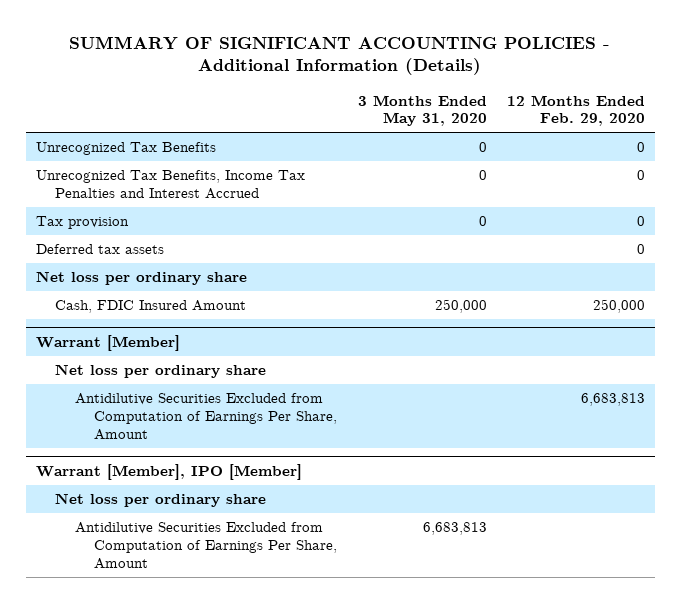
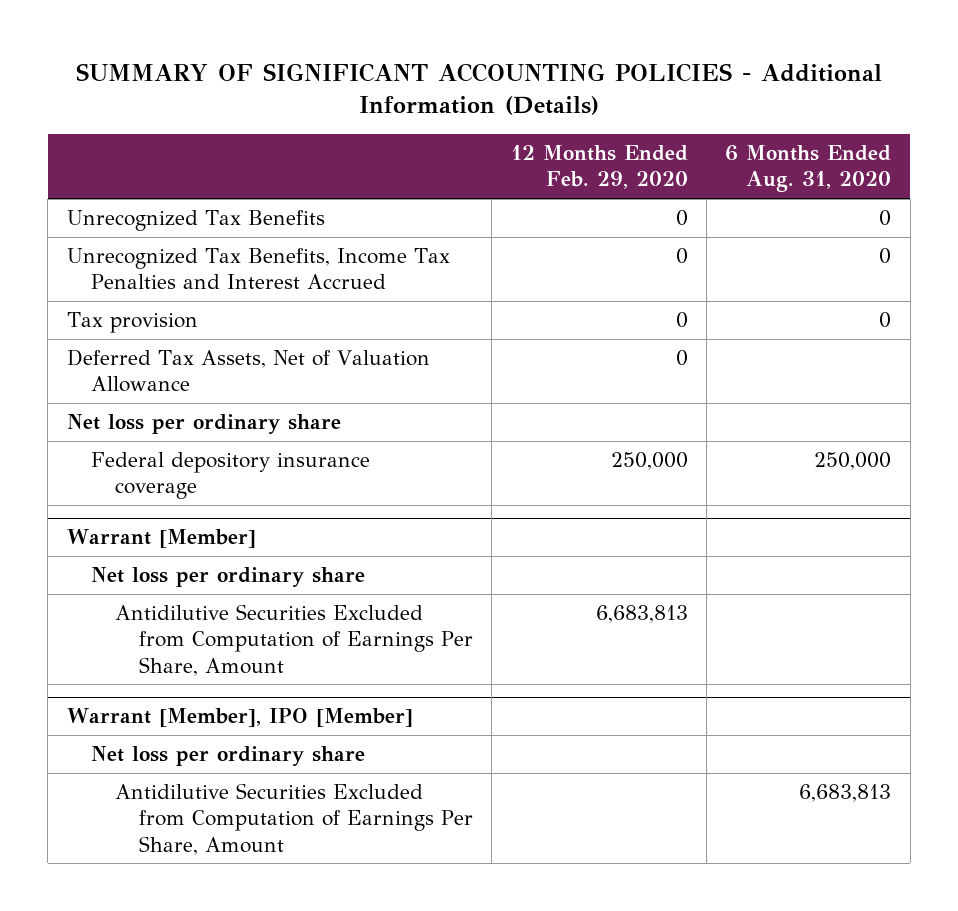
[357,94,487,127] 3 Months Ended May 31, 2020 -> none
none -> [725,145,892,193] 6 Months Ended Aug. 31, 2020
[35,244,164,255] Deferred tax assets -> [66,349,430,393] Deferred Tax Assets, Net of Valuation Allowance
[55,300,247,314] Cash, FDIC Insured Amount -> [90,452,370,500] Federal depository insurance coverage

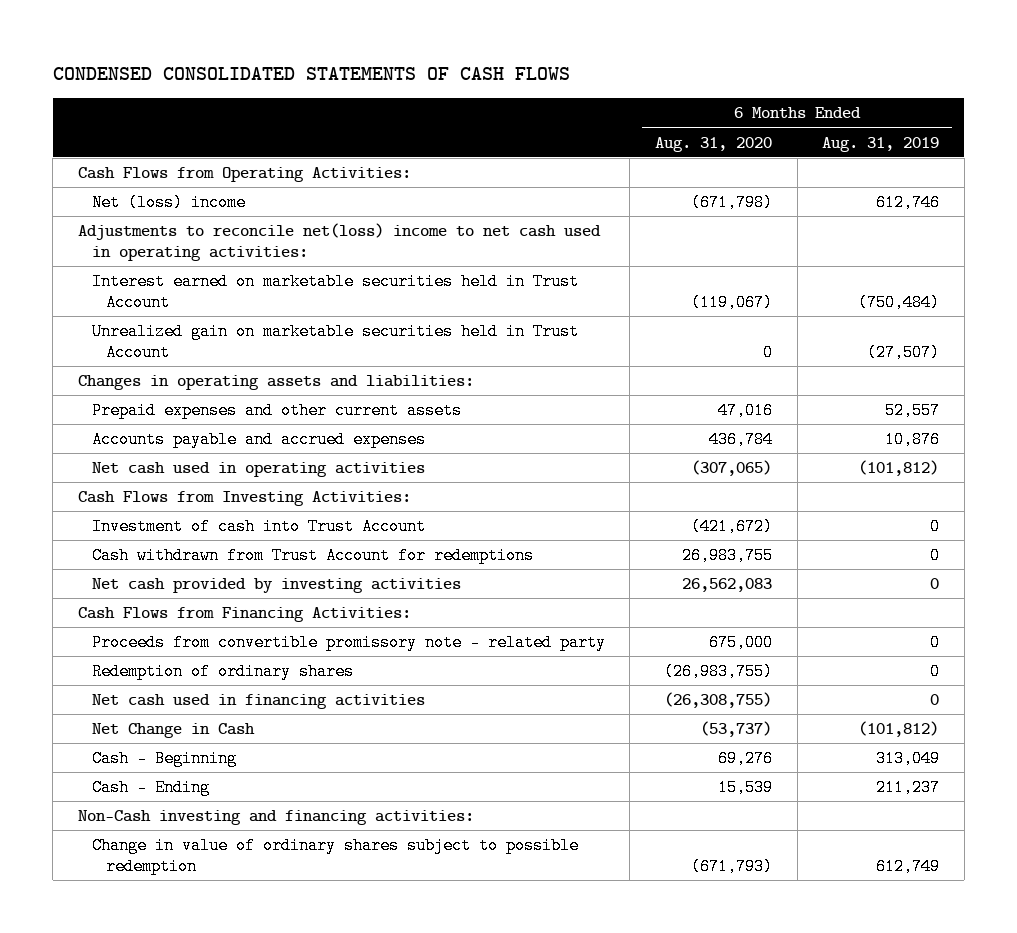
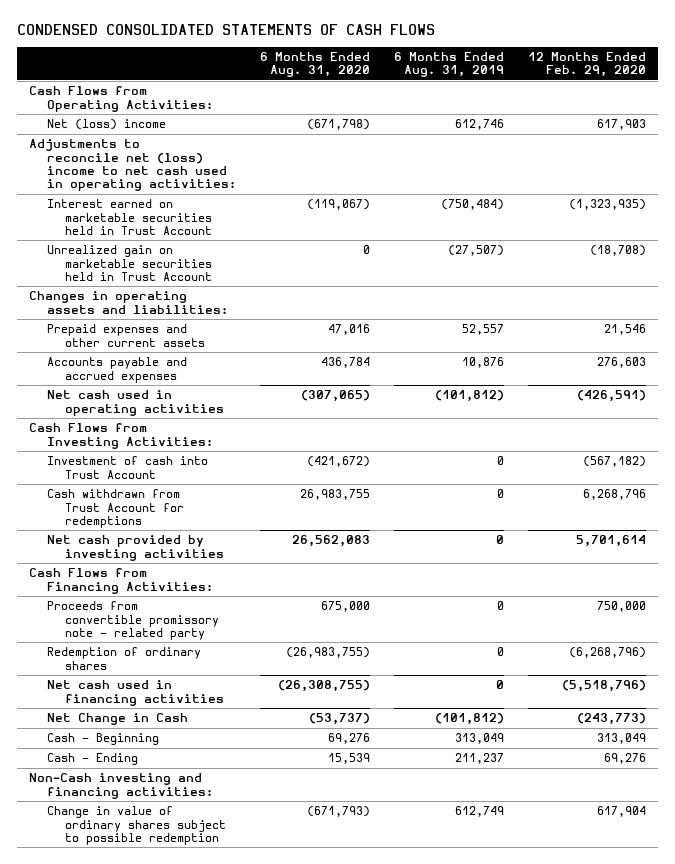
none -> [528,51,647,78] 12 Months Ended Feb. 29, 2020
[77,223,601,261] Adjustments to reconcile net(loss) income to net cash used in operating activities: -> [29,139,236,192] Adjustments to reconcile net (loss) income to net cash used in operating activities:

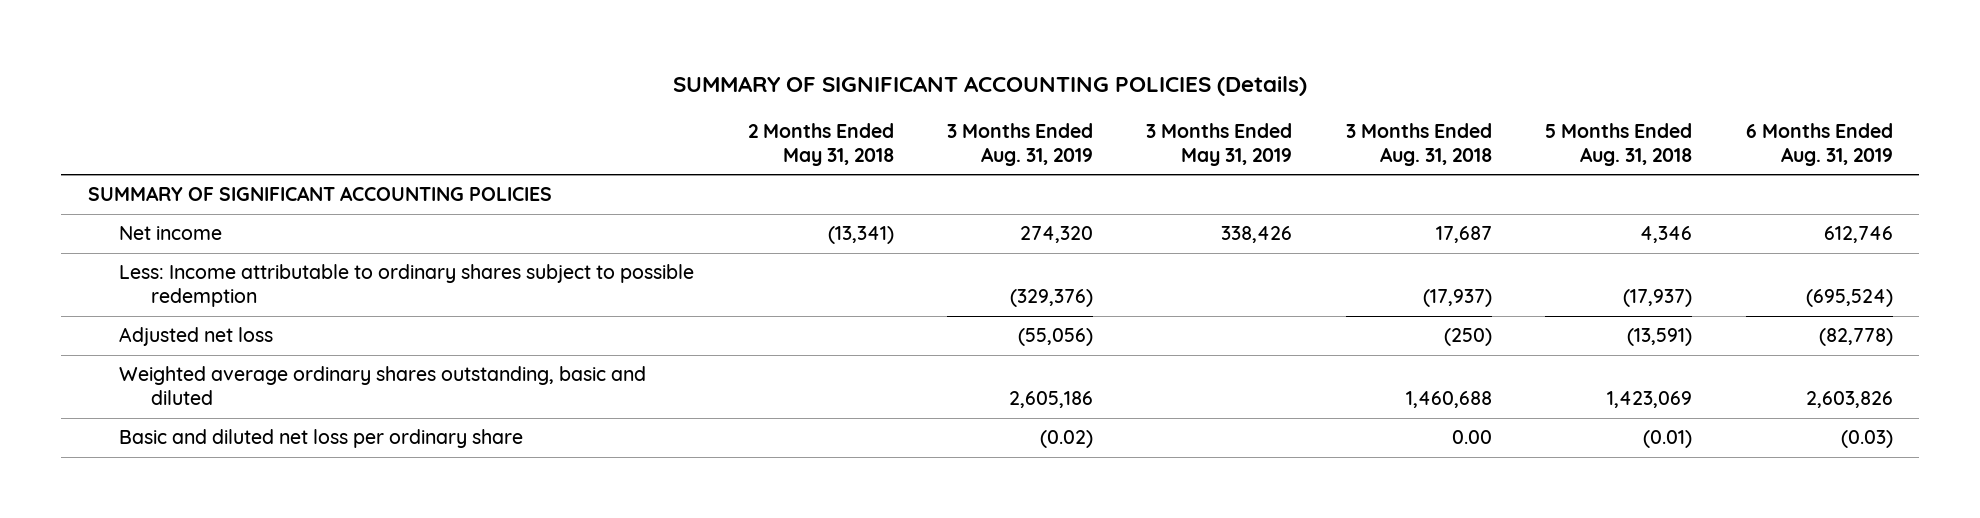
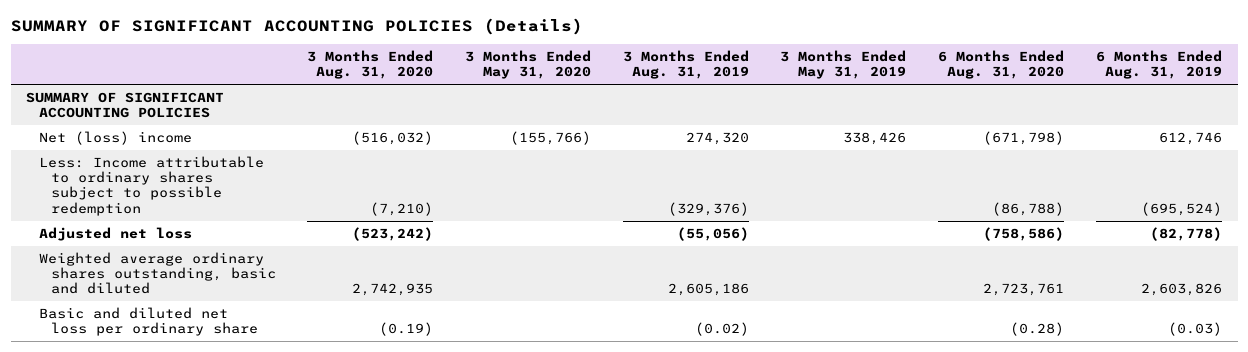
[747,122,894,166] 2 Months Ended May 31, 2018 -> none
[1345,122,1492,166] 3 Months Ended Aug. 31, 2018 -> none
[1545,122,1693,166] 5 Months Ended Aug. 31, 2018 -> none
none -> [307,50,434,80] 3 Months Ended Aug. 31, 2020
none -> [465,50,592,80] 3 Months Ended May 31, 2020
none -> [938,50,1065,80] 6 Months Ended Aug. 31, 2020
[119,226,223,241] Net income -> [38,131,192,146] Net (loss) income

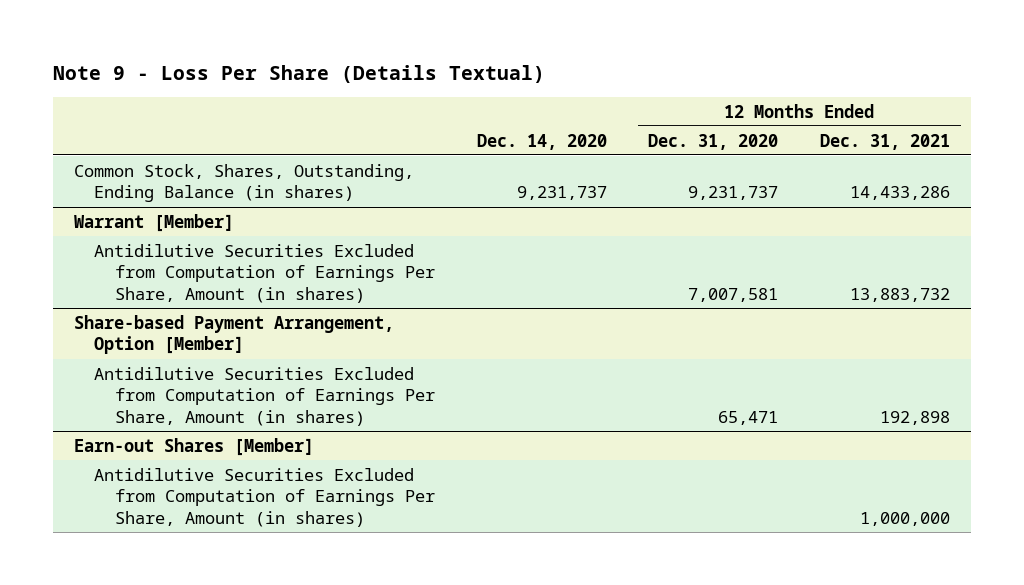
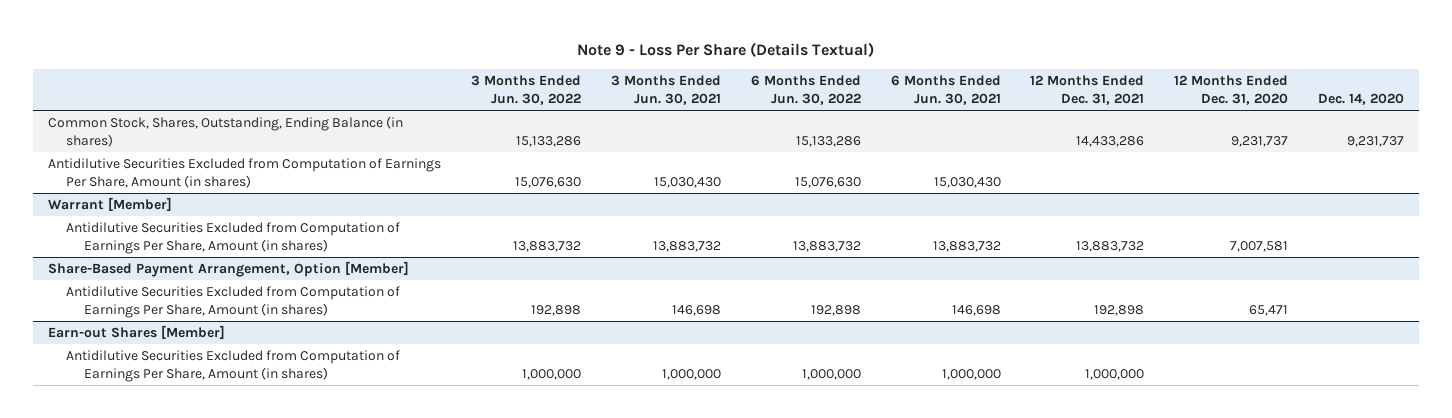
none -> [471,74,582,105] 3 Months Ended Jun. 30, 2022
none -> [610,74,721,105] 3 Months Ended Jun. 30, 2021
none -> [750,74,861,105] 6 Months Ended Jun. 30, 2022
none -> [890,74,1001,105] 6 Months Ended Jun. 30, 2021
none -> [48,158,442,188] Antidilutive Securities Excluded from Computation of Earnings Per Share, Amount (in shares)
[73,314,394,355] Share-based Payment Arrangement, Option [Member] -> [48,261,410,278] Share-Based Payment Arrangement, Option [Member]

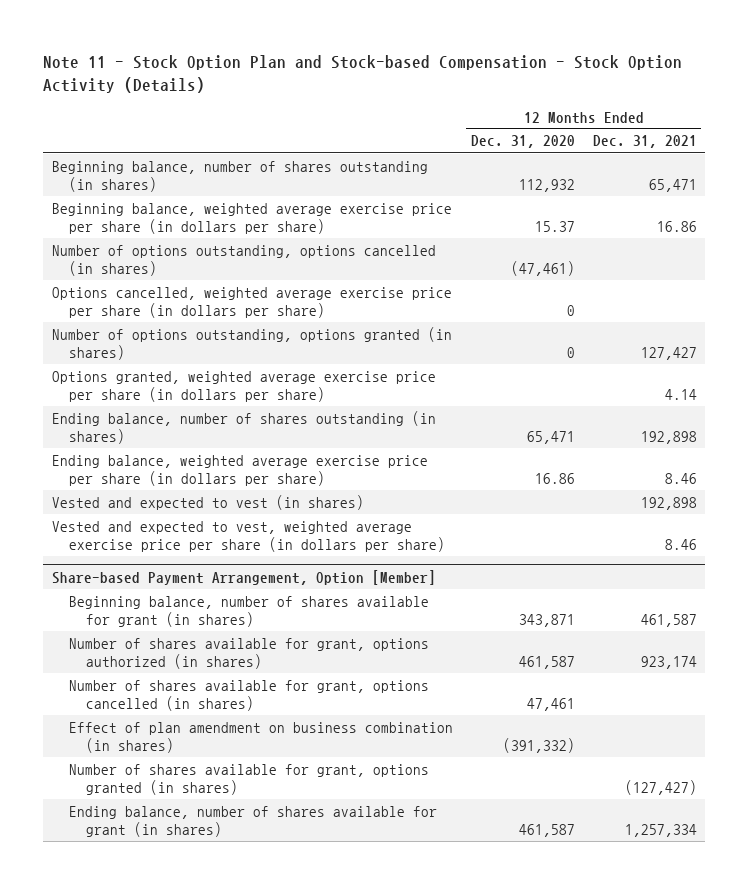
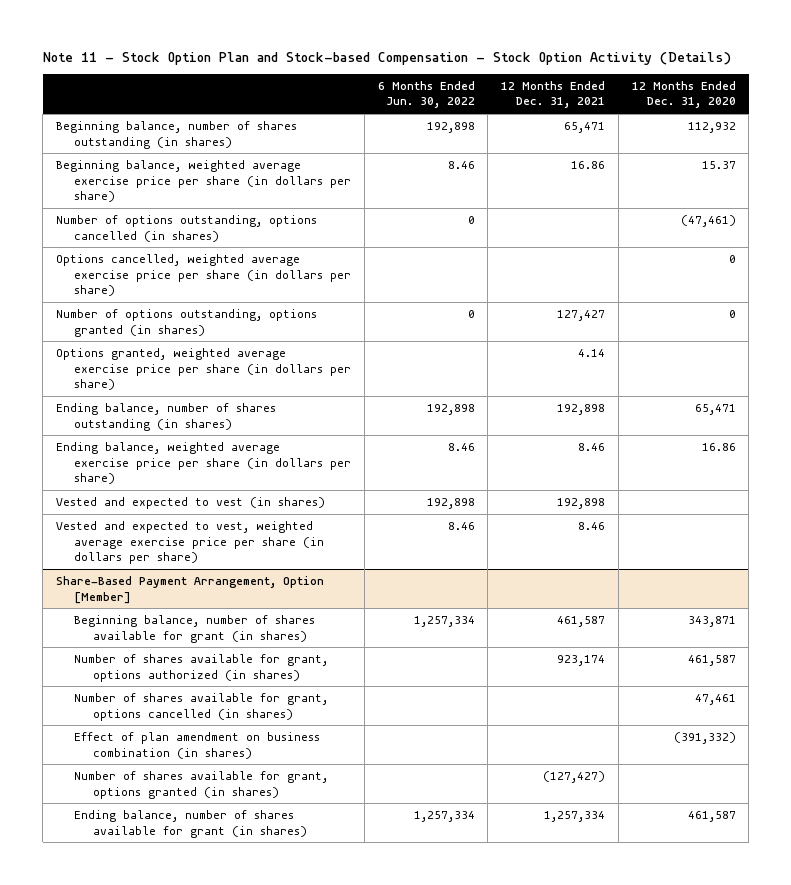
none -> [377,80,475,109] 6 Months Ended Jun. 30, 2022
[52,569,437,585] Share-based Payment Arrangement, Option [Member] -> [55,576,324,604] Share-Based Payment Arrangement, Option [Member]

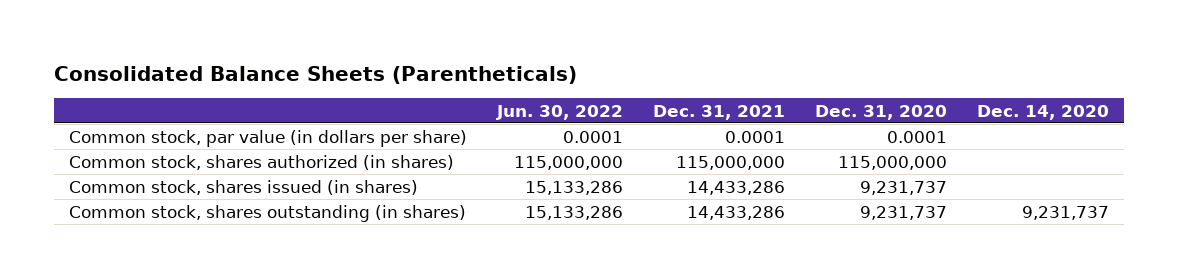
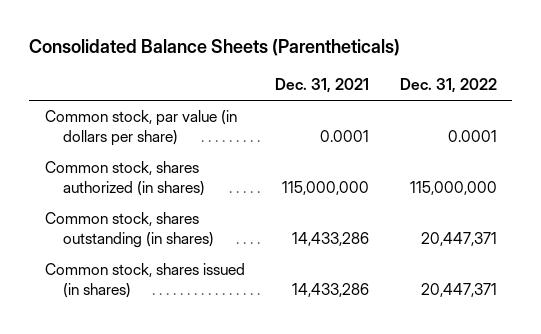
[496,104,624,120] Jun. 30, 2022 -> none
[814,104,947,120] Dec. 31, 2020 -> none
[976,104,1109,120] Dec. 14, 2020 -> none
none -> [399,78,497,94] Dec. 31, 2022
[69,179,419,195] Common stock, shares issued (in shares) -> [44,263,245,298] Common stock, shares issued (in shares)

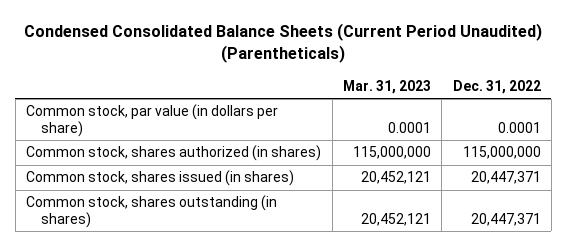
[29,39,401,57] Consolidated Balance Sheets (Parentheticals) -> [24,23,543,64] Condensed Consolidated Balance Sheets (Current Period Unaudited) (Parentheticals)
[275,78,370,94] Dec. 31, 2021 -> none
none -> [342,79,431,94] Mar. 31, 2023
[44,212,214,248] Common stock, shares outstanding (in shares) -> [26,195,278,228] Common stock, shares outstanding (in shares)

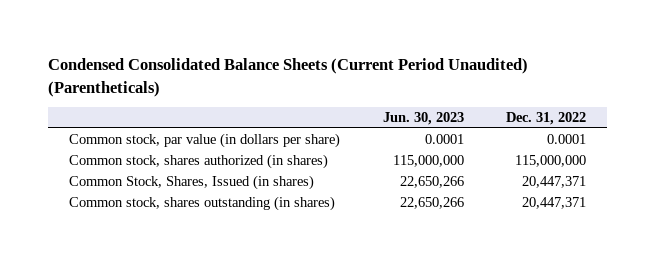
[342,79,431,94] Mar. 31, 2023 -> none
none -> [382,112,464,126] Jun. 30, 2023
[26,170,295,187] Common stock, shares issued (in shares) -> [69,175,315,191] Common Stock, Shares, Issued (in shares)

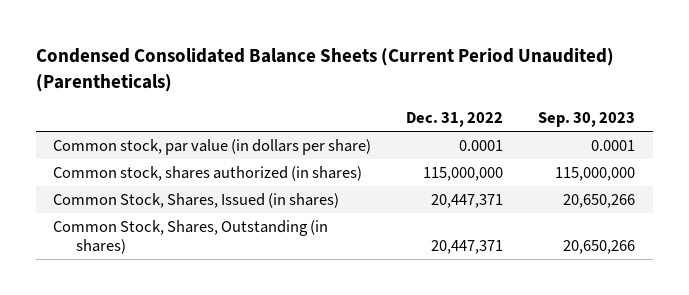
[382,112,464,126] Jun. 30, 2023 -> none
none -> [538,112,636,128] Sep. 30, 2023
[69,196,336,212] Common stock, shares outstanding (in shares) -> [53,219,329,255] Common Stock, Shares, Outstanding (in shares)

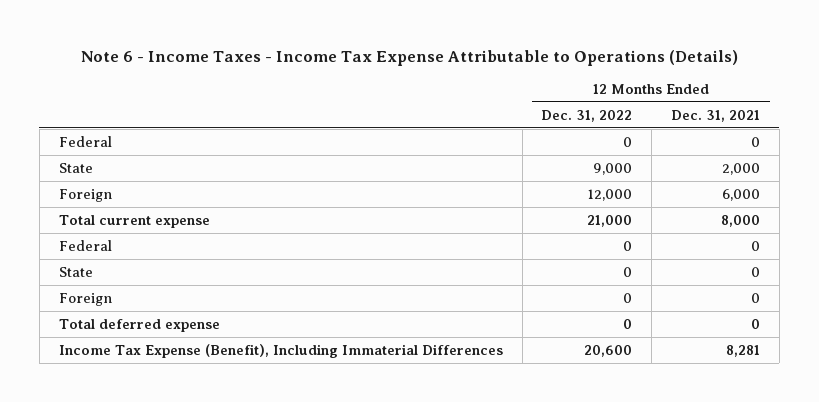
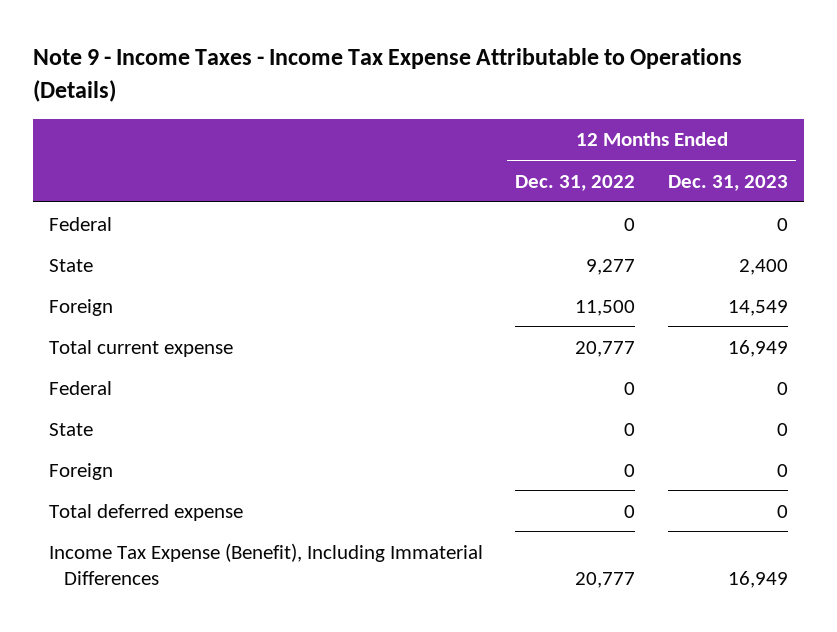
[81,49,739,66] Note 6 - Income Taxes - Income Tax Expense Attributable to Operations (Details) -> [32,48,742,102] Note 9 - Income Taxes - Income Tax Expense Attributable to Operations (Details)
[671,109,761,122] Dec. 31, 2021 -> none
none -> [667,174,788,191] Dec. 31, 2023
[593,162,633,175] 9,000 -> [586,258,636,275] 9,277
[588,188,633,201] 12,000 -> [575,299,636,316] 11,500
[587,214,633,227] 21,000 -> [575,340,636,357] 20,777
[584,344,633,357] 20,600 -> [575,572,636,589] 20,777

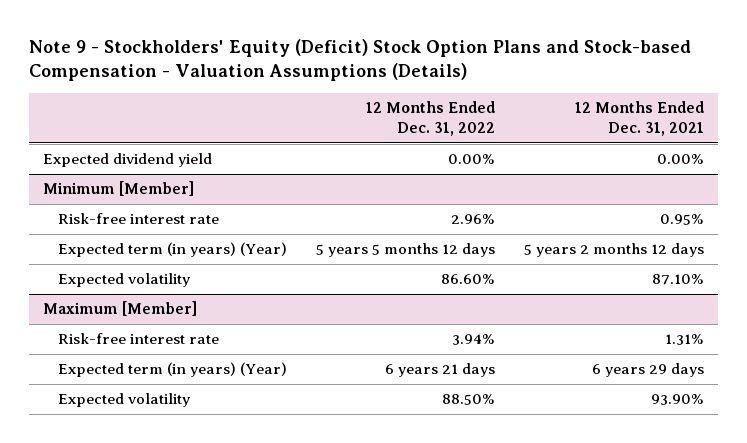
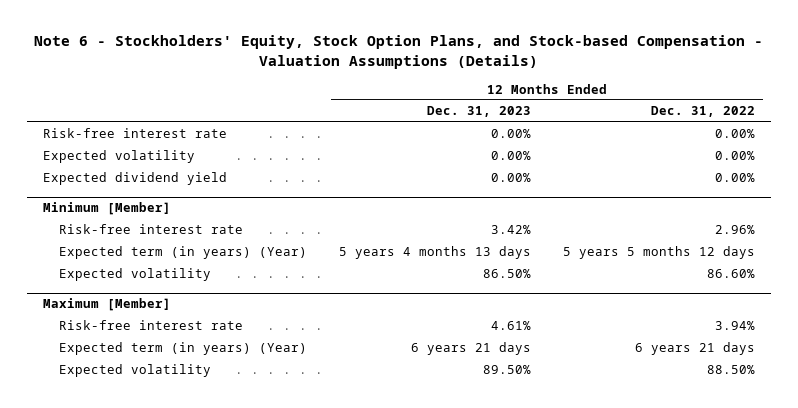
[28,39,691,82] Note 9 - Stockholders' Equity (Deficit) Stock Option Plans and Stock-based Compensation - Valuation Assumptions (Details) -> [33,35,763,69] Note 6 - Stockholders' Equity, Stock Option Plans, and Stock-based Compensation - Valuation Assumptions (Details)
[574,101,704,137] 12 Months Ended Dec. 31, 2021 -> none
none -> [426,106,531,118] Dec. 31, 2023
none -> [43,128,228,139] Risk-free interest rate
none -> [43,150,196,164] Expected volatility

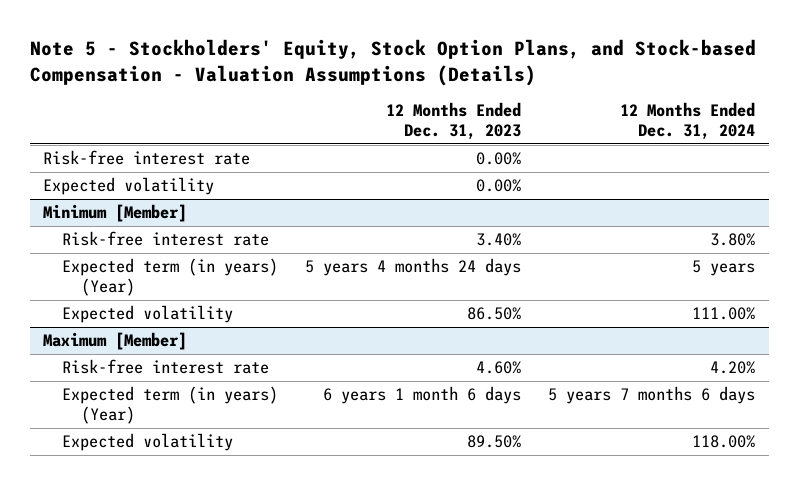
[33,35,763,69] Note 6 - Stockholders' Equity, Stock Option Plans, and Stock-based Compensation - Valuation Assumptions (Details) -> [29,39,756,86] Note 5 - Stockholders' Equity, Stock Option Plans, and Stock-based Compensation - Valuation Assumptions (Details)
[650,106,755,118] Dec. 31, 2022 -> none
none -> [620,102,756,141] 12 Months Ended Dec. 31, 2024
[43,172,228,186] Expected dividend yield -> none
[490,225,531,235] 3.42% -> [476,233,522,247] 3.40%
[338,246,531,260] 5 years 4 months 13 days -> [305,258,522,277] 5 years 4 months 24 days
[490,321,531,331] 4.61% -> [476,361,522,375] 4.60%
[410,342,531,356] 6 years 21 days -> [323,386,522,405] 6 years 1 month 6 days

